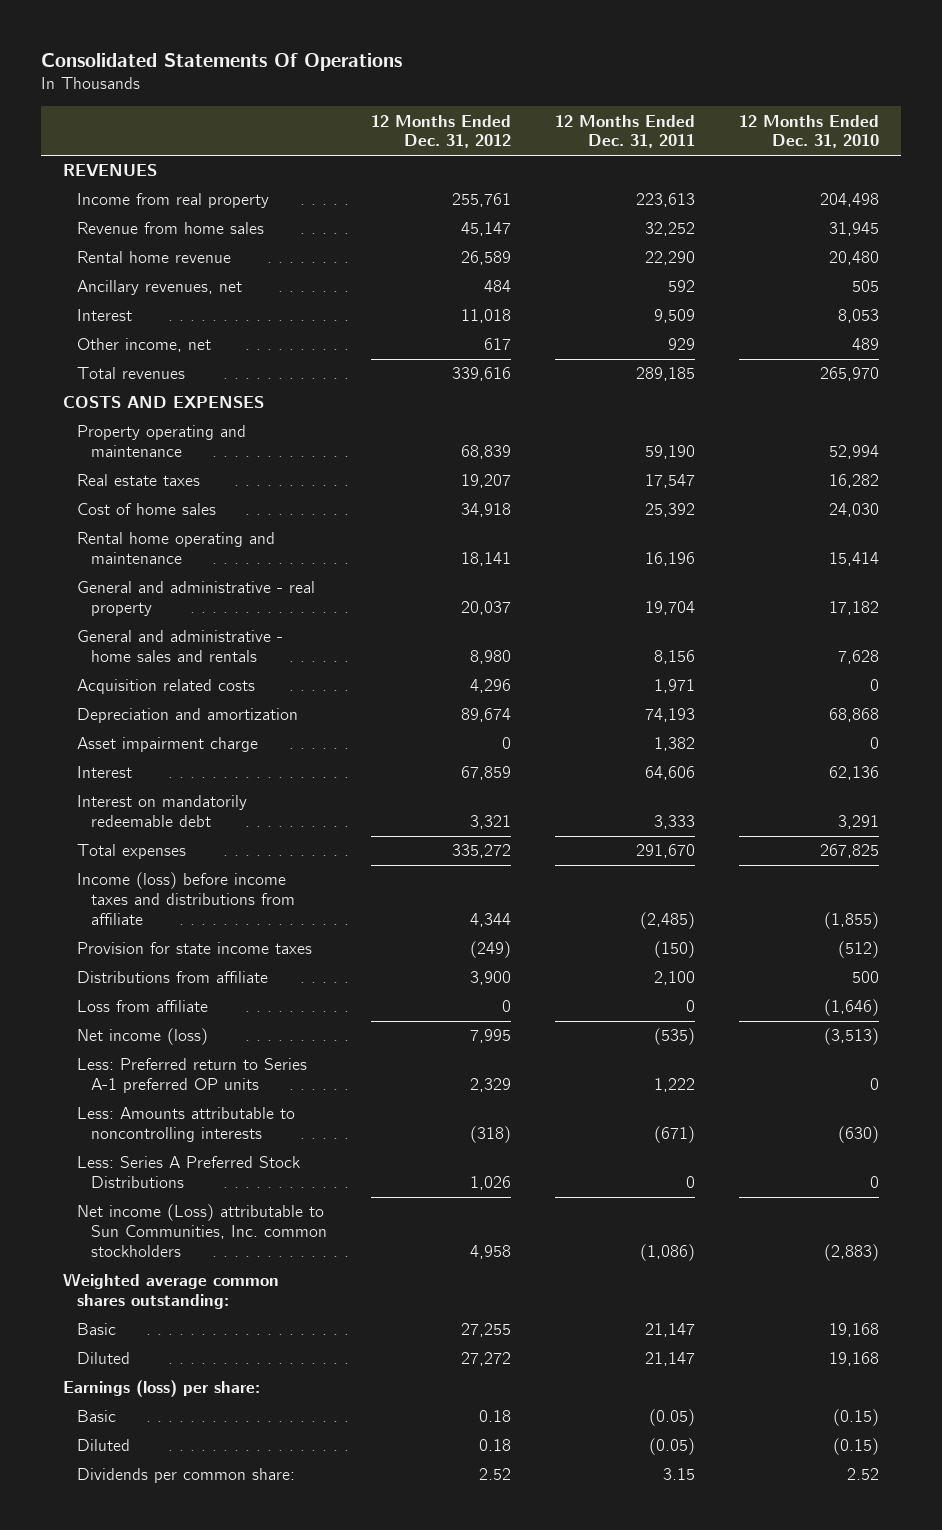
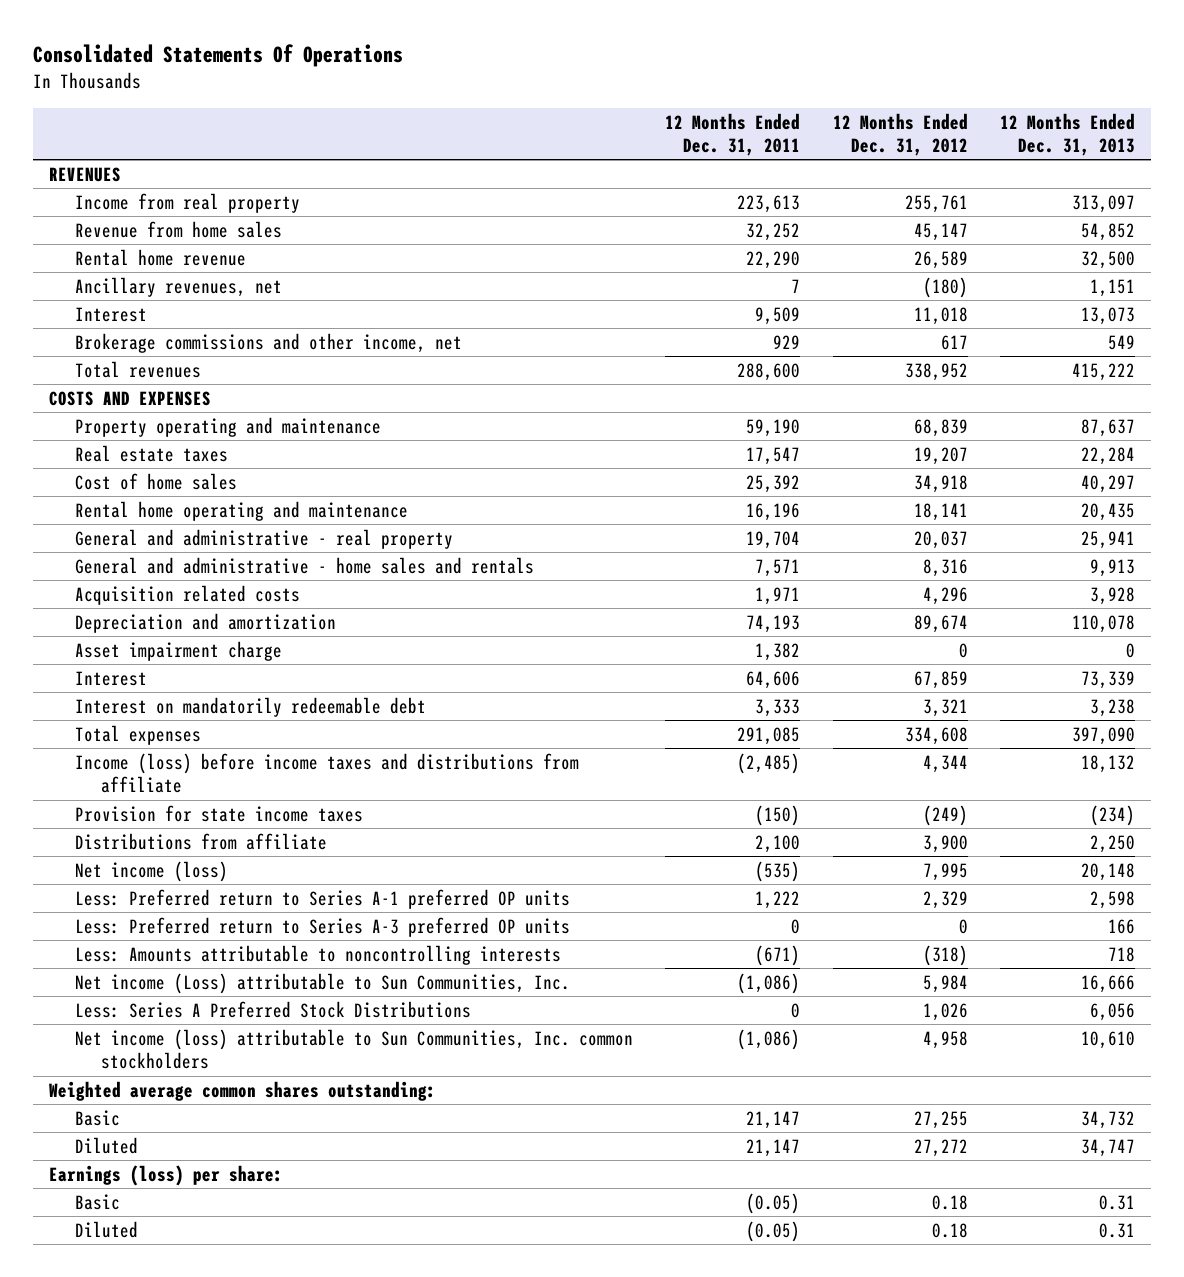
[739,114,880,149] 12 Months Ended Dec. 31, 2010 -> none
none -> [1000,112,1136,156] 12 Months Ended Dec. 31, 2013
[483,280,511,293] 484 -> [922,276,968,298] (180)
[668,280,696,293] 592 -> [791,278,801,293] 7
[76,338,211,353] Other income, net -> [74,332,462,353] Brokerage commissions and other income, net
[451,367,511,382] 339,616 -> [904,362,968,381] 338,952
[636,367,696,382] 289,185 -> [737,362,801,381] 288,600
[469,650,511,665] 8,980 -> [922,558,968,577] 8,316
[654,650,696,665] 8,156 -> [755,558,801,577] 7,571
[451,844,511,859] 335,272 -> [904,726,968,745] 334,608
[636,844,696,859] 291,670 -> [737,726,801,745] 291,085
[76,1000,208,1013] Loss from affiliate -> none
none -> [74,916,570,937] Less: Preferred return to Series A-3 preferred OP units
none -> [74,972,570,994] Net income (Loss) attributable to Sun Communities, Inc.
[76,1204,327,1258] Net income (Loss) attributable to Sun Communities, Inc. common stockholders -> [74,1028,633,1070] Net income (loss) attributable to Sun Communities, Inc. common stockholders
[76,1468,295,1484] Dividends per common share: -> none

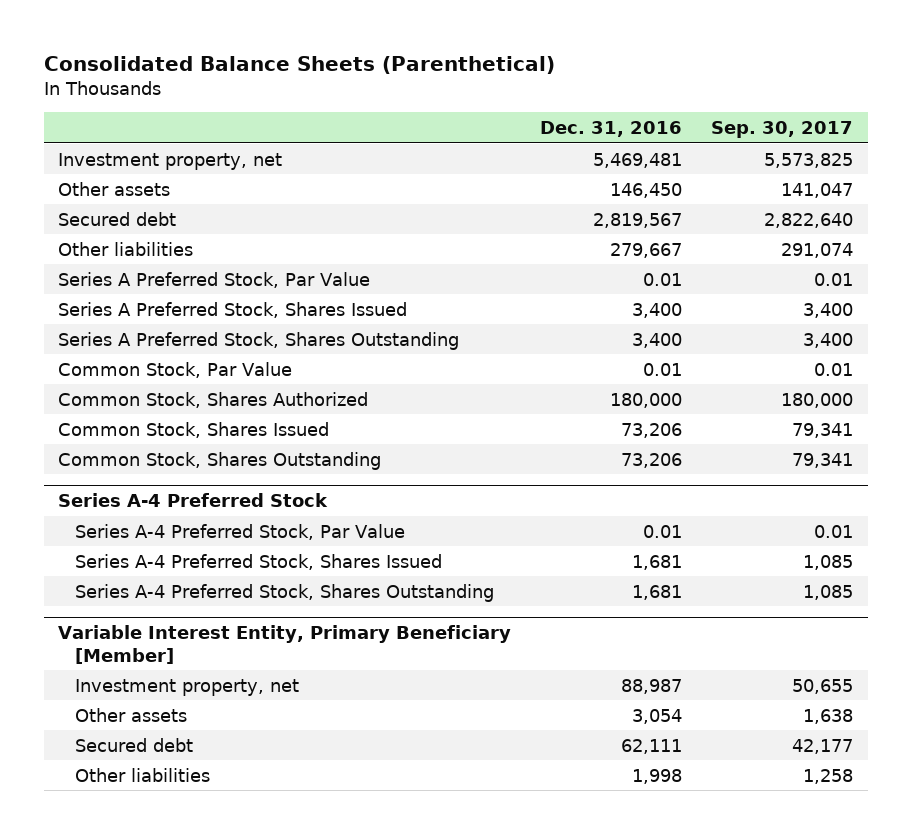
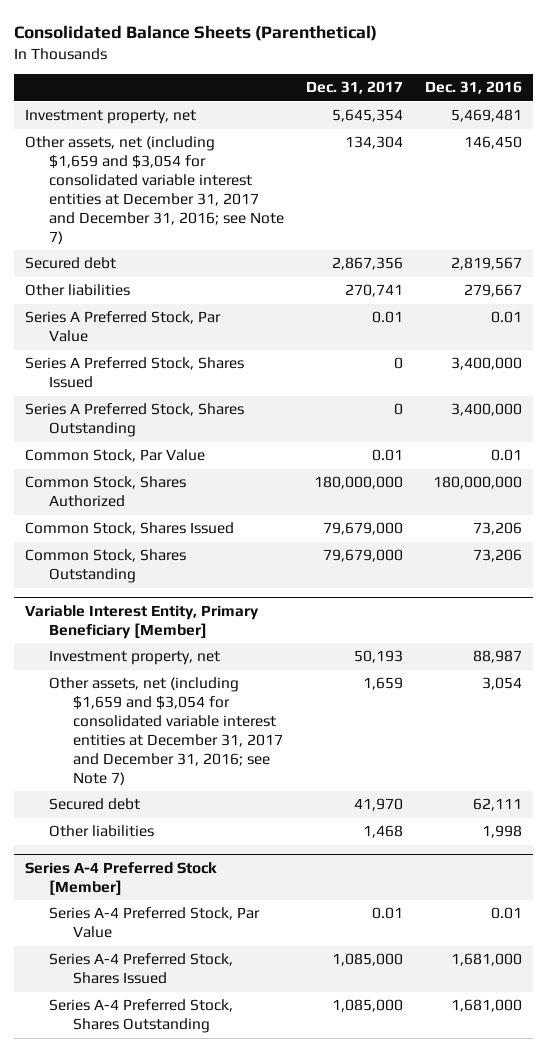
[711,121,854,139] Sep. 30, 2017 -> none
none -> [305,81,403,95] Dec. 31, 2017
[58,181,171,196] Other assets -> [24,136,284,244] Other assets, net (including $1,659 and $3,054 for consolidated variable interest entities at December 31, 2017 and December 31, 2016; see Note 7)
[632,302,683,318] 3,400 -> [450,357,522,371] 3,400,000
[632,332,683,348] 3,400 -> [450,403,522,417] 3,400,000
[610,392,683,408] 180,000 -> [432,476,522,490] 180,000,000
[58,492,329,507] Series A-4 Preferred Stock -> none
[75,523,406,540] Series A-4 Preferred Stock, Par Value -> none
[75,553,443,570] Series A-4 Preferred Stock, Shares Issued -> none
[75,583,495,602] Series A-4 Preferred Stock, Shares Outstanding -> none
[75,707,188,722] Other assets -> [48,677,283,785] Other assets, net (including $1,659 and $3,054 for consolidated variable interest entities at December 31, 2017 and December 31, 2016; see Note 7)
none -> [24,861,217,895] Series A-4 Preferred Stock [Member]
none -> [48,907,260,939] Series A-4 Preferred Stock, Par Value
none -> [48,953,233,985] Series A-4 Preferred Stock, Shares Issued
none -> [48,999,233,1034] Series A-4 Preferred Stock, Shares Outstanding

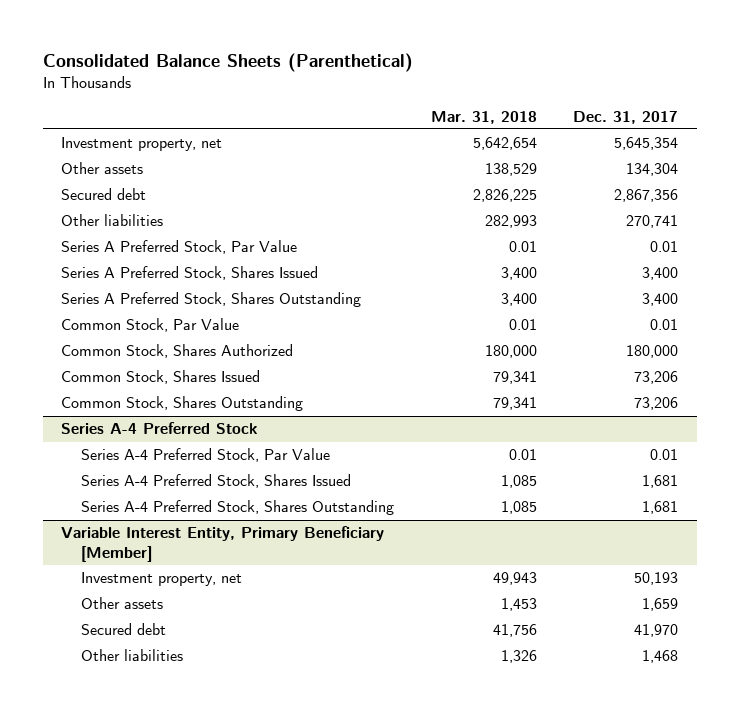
[424,81,522,95] Dec. 31, 2016 -> none
none -> [430,110,537,124] Mar. 31, 2018
[24,136,284,244] Other assets, net (including $1,659 and $3,054 for consolidated variable interest entities at December 31, 2017 and December 31, 2016; see Note 7) -> [61,162,144,175] Other assets
[393,357,403,370] 0 -> [642,267,679,281] 3,400
[393,403,403,416] 0 -> [642,293,679,307] 3,400
[313,476,403,490] 180,000,000 -> [626,345,679,359] 180,000
[322,522,403,536] 79,679,000 -> [634,371,679,385] 73,206
[322,549,403,563] 79,679,000 -> [634,397,679,411] 73,206
none -> [61,422,258,435] Series A-4 Preferred Stock
none -> [81,448,331,463] Series A-4 Preferred Stock, Par Value
none -> [81,474,352,489] Series A-4 Preferred Stock, Shares Issued
none -> [81,500,395,516] Series A-4 Preferred Stock, Shares Outstanding
[48,677,283,785] Other assets, net (including $1,659 and $3,054 for consolidated variable interest entities at December 31, 2017 and December 31, 2016; see Note 7) -> [81,597,164,610] Other assets
[24,861,217,895] Series A-4 Preferred Stock [Member] -> none
[48,907,260,939] Series A-4 Preferred Stock, Par Value -> none
[48,953,233,985] Series A-4 Preferred Stock, Shares Issued -> none
[48,999,233,1034] Series A-4 Preferred Stock, Shares Outstanding -> none

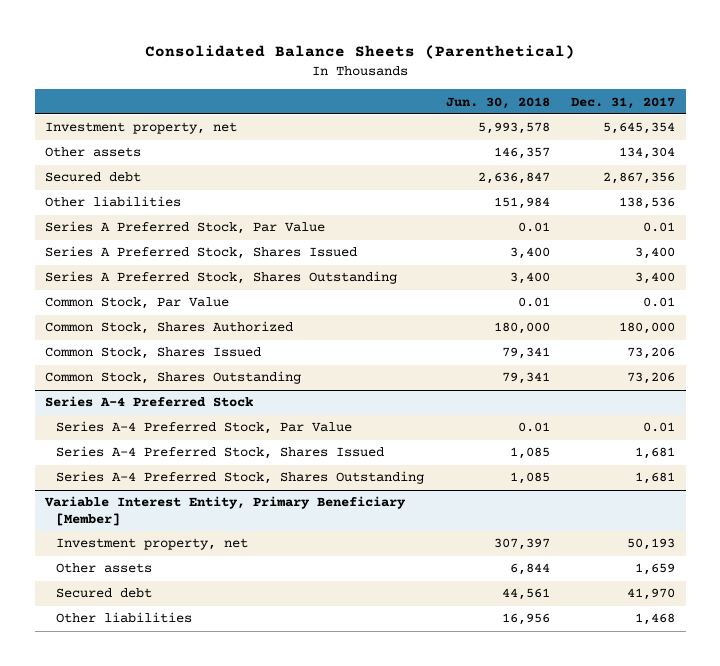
[430,110,537,124] Mar. 31, 2018 -> none
none -> [445,96,550,109] Jun. 30, 2018
[626,215,679,229] 270,741 -> [618,197,675,210] 138,536

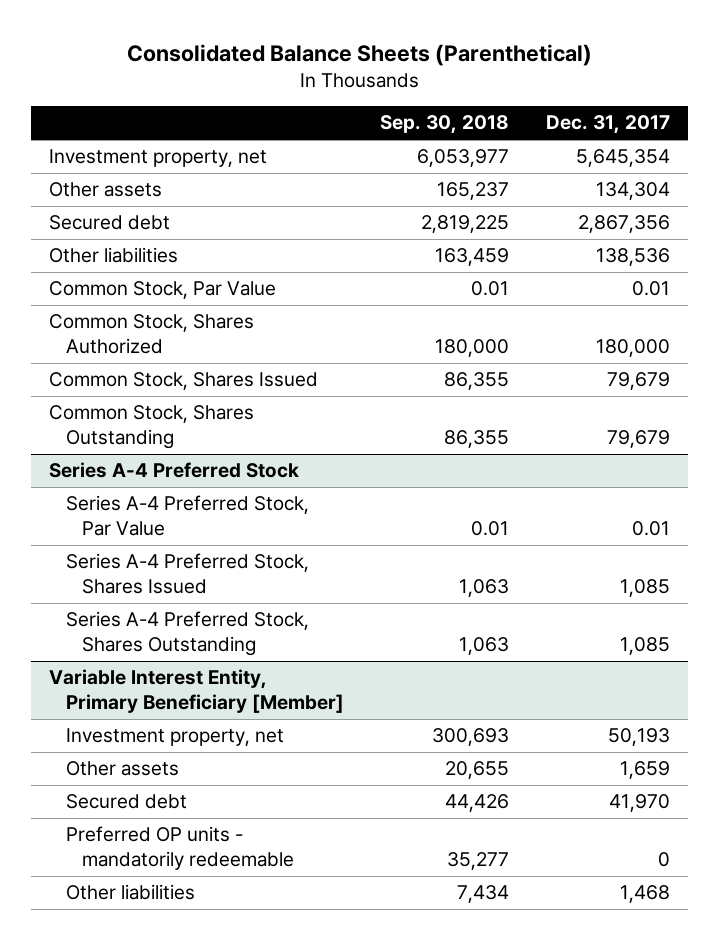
[445,96,550,109] Jun. 30, 2018 -> none
none -> [380,115,510,135] Sep. 30, 2018
[45,221,326,235] Series A Preferred Stock, Par Value -> none
[45,246,358,260] Series A Preferred Stock, Shares Issued -> none
[45,271,398,285] Series A Preferred Stock, Shares Outstanding -> none
[626,347,675,360] 73,206 -> [606,372,670,391] 79,679
[626,372,675,385] 73,206 -> [606,429,670,448] 79,679
[634,447,675,460] 1,681 -> [619,578,670,597] 1,085
[634,472,675,485] 1,681 -> [619,636,670,655] 1,085
none -> [65,826,295,870] Preferred OP units - mandatorily redeemable

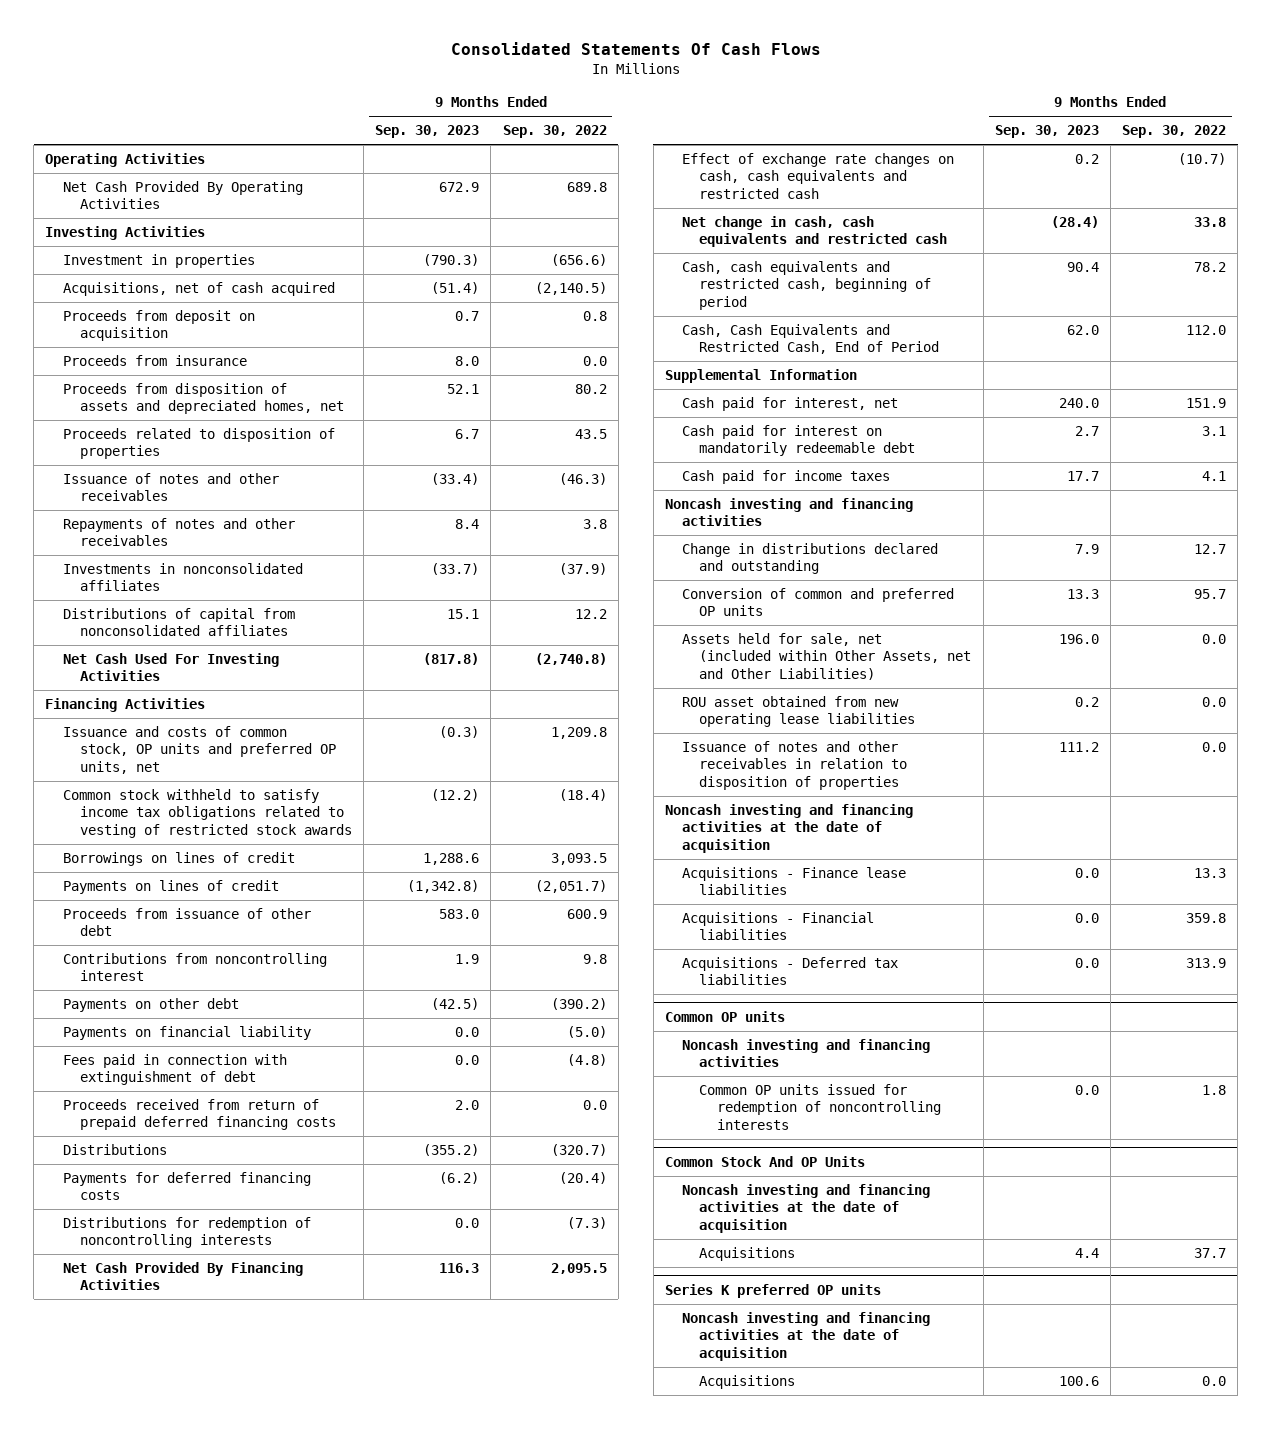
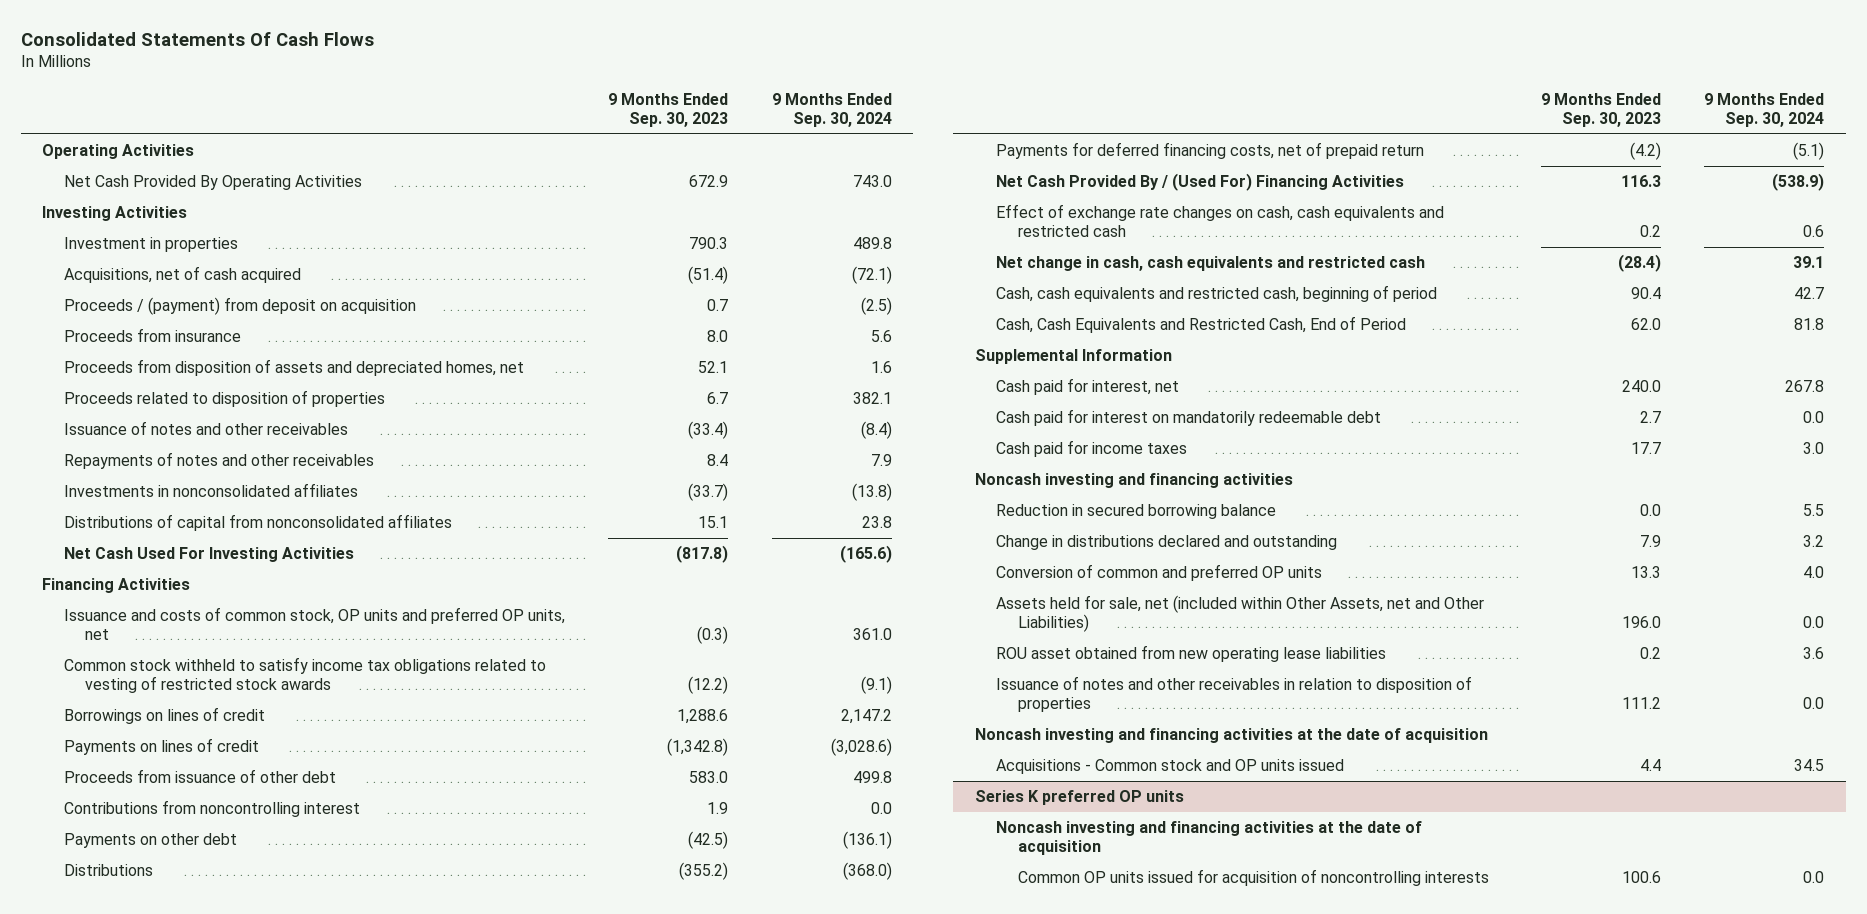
[502,125,607,139] Sep. 30, 2022 -> none
none -> [771,92,892,127] 9 Months Ended Sep. 30, 2024
[423,254,480,267] (790.3) -> [689,237,729,250] 790.3
[62,310,255,342] Proceeds from deposit on acquisition -> [63,297,416,316] Proceeds / (payment) from deposit on acquisition
[62,1026,311,1041] Payments on financial liability -> none
[62,1054,287,1086] Fees paid in connection with extinguishment of debt -> none
[62,1099,336,1131] Proceeds received from return of prepaid deferred financing costs -> none
[62,1217,311,1249] Distributions for redemption of noncontrolling interests -> none
[62,1172,311,1201] Payments for deferred financing costs -> [996,142,1425,160] Payments for deferred financing costs, net of prepaid return
[439,1172,480,1185] (6.2) -> [1629,142,1661,161] (4.2)
[62,1262,303,1291] Net Cash Provided By Financing Activities -> [996,173,1405,192] Net Cash Provided By / (Used For) Financing Activities
none -> [996,504,1277,520] Reduction in secured borrowing balance
[682,867,907,896] Acquisitions - Finance lease liabilities -> none
[682,912,875,941] Acquisitions - Financial liabilities -> none
[682,957,899,986] Acquisitions - Deferred tax liabilities -> none
[664,1010,785,1022] Common OP units -> none
[682,1039,931,1068] Noncash investing and financing activities -> none
[699,1084,941,1130] Common OP units issued for redemption of noncontrolling interests -> none
[664,1155,865,1167] Common Stock And OP Units -> none
[682,1184,931,1233] Noncash investing and financing activities at the date of acquisition -> none
[699,1247,796,1262] Acquisitions -> none
none -> [996,759,1345,775] Acquisitions - Common stock and OP units issued
[699,1375,796,1390] Acquisitions -> none
none -> [1017,869,1489,887] Common OP units issued for acquisition of noncontrolling interests

